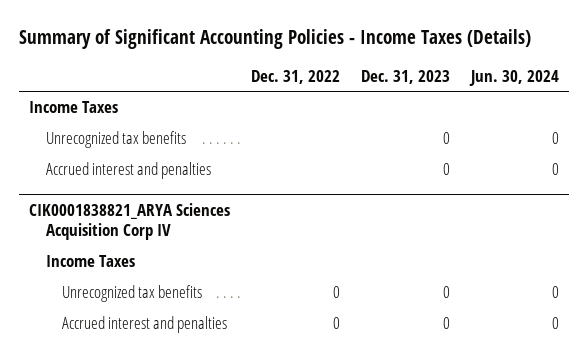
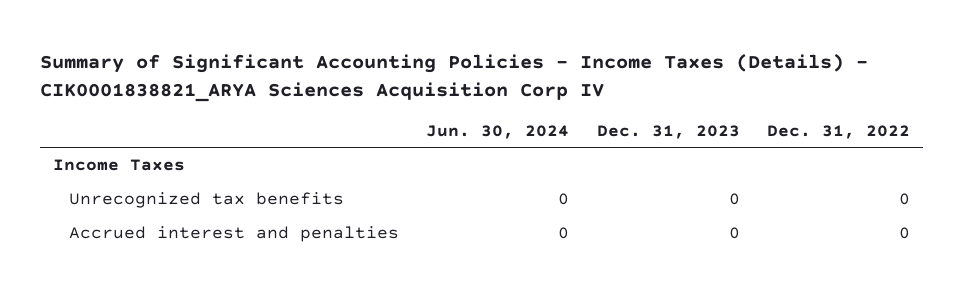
[19,29,532,50] Summary of Significant Accounting Policies - Income Taxes (Details) -> [39,53,868,102] Summary of Significant Accounting Policies - Income Taxes (Details) - CIK0001838821_ARYA Sciences Acquisition Corp IV
[45,131,186,149] Unrecognized tax benefits -> none
[45,162,211,180] Accrued interest and penalties -> none
[29,203,231,241] CIK0001838821_ARYA Sciences Acquisition Corp IV -> none
[45,255,135,268] Income Taxes -> none

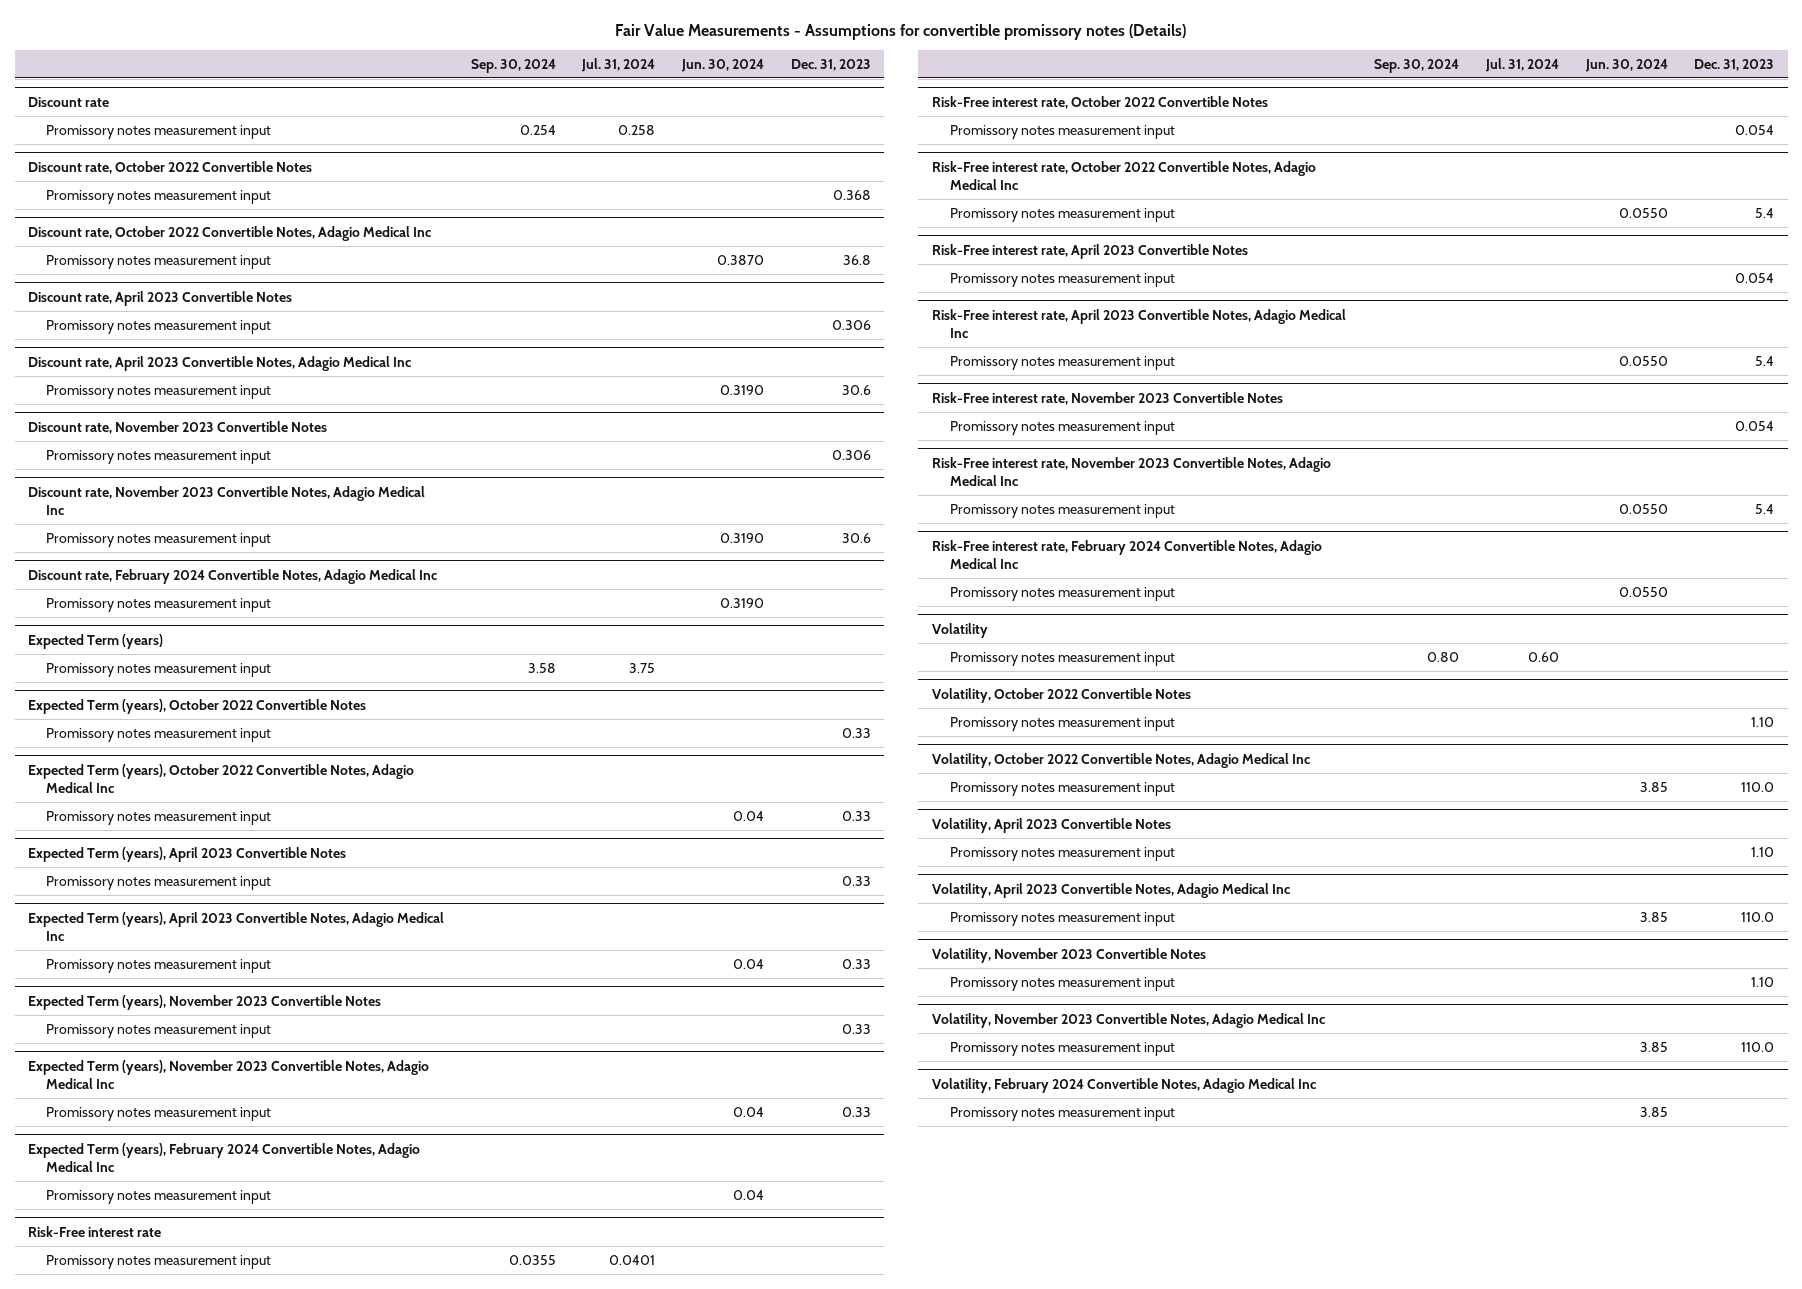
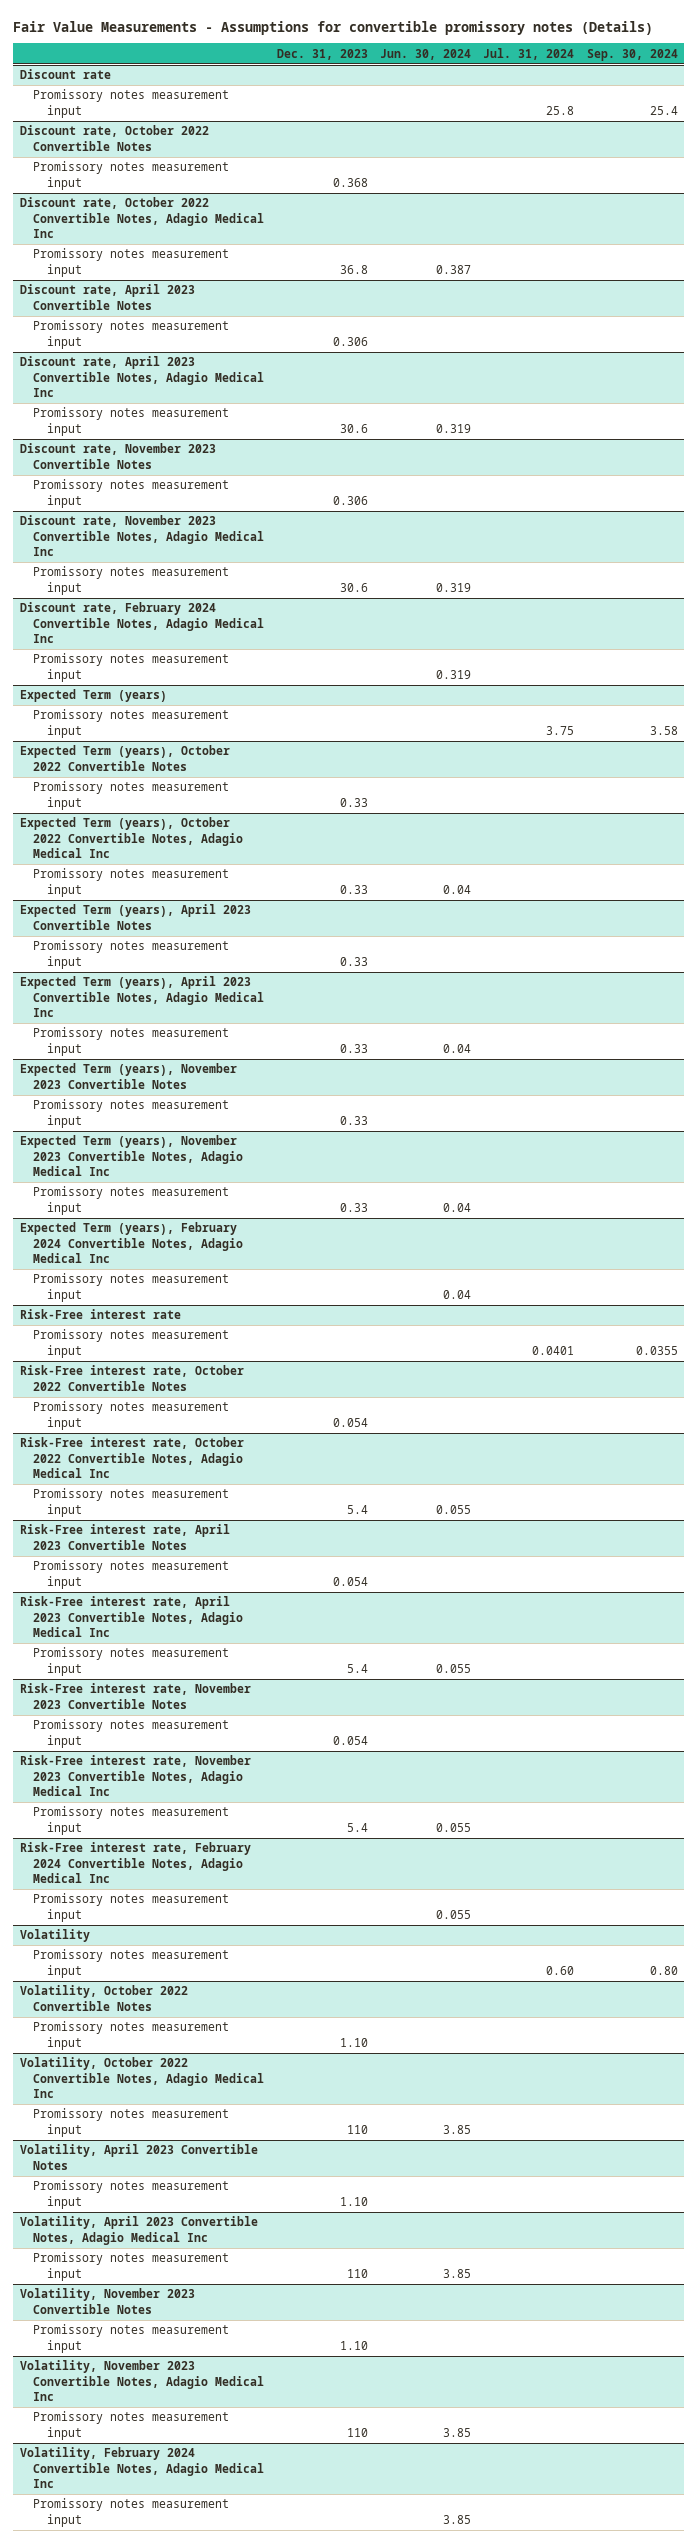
[519,124,556,135] 0.254 -> [649,105,678,115] 25.4
[618,124,656,135] 0.258 -> [546,105,575,115] 25.8
[716,254,764,265] 0.3870 -> [436,264,472,274] 0.387
[719,384,764,395] 0.3190 -> [436,423,472,433] 0.319
[719,532,764,543] 0.3190 -> [436,582,472,592] 0.319
[719,597,764,608] 0.3190 -> [436,669,472,679] 0.319
[1618,207,1668,218] 0.0550 -> [436,1504,472,1514] 0.055
[1618,355,1668,366] 0.0550 -> [436,1663,472,1673] 0.055
[1618,503,1668,514] 0.0550 -> [436,1822,472,1832] 0.055
[1618,586,1668,597] 0.0550 -> [436,1909,472,1919] 0.055
[1741,781,1775,792] 110.0 -> [346,2124,368,2134] 110
[1741,911,1775,922] 110.0 -> [346,2268,368,2278] 110
[1741,1041,1775,1052] 110.0 -> [346,2427,368,2437] 110

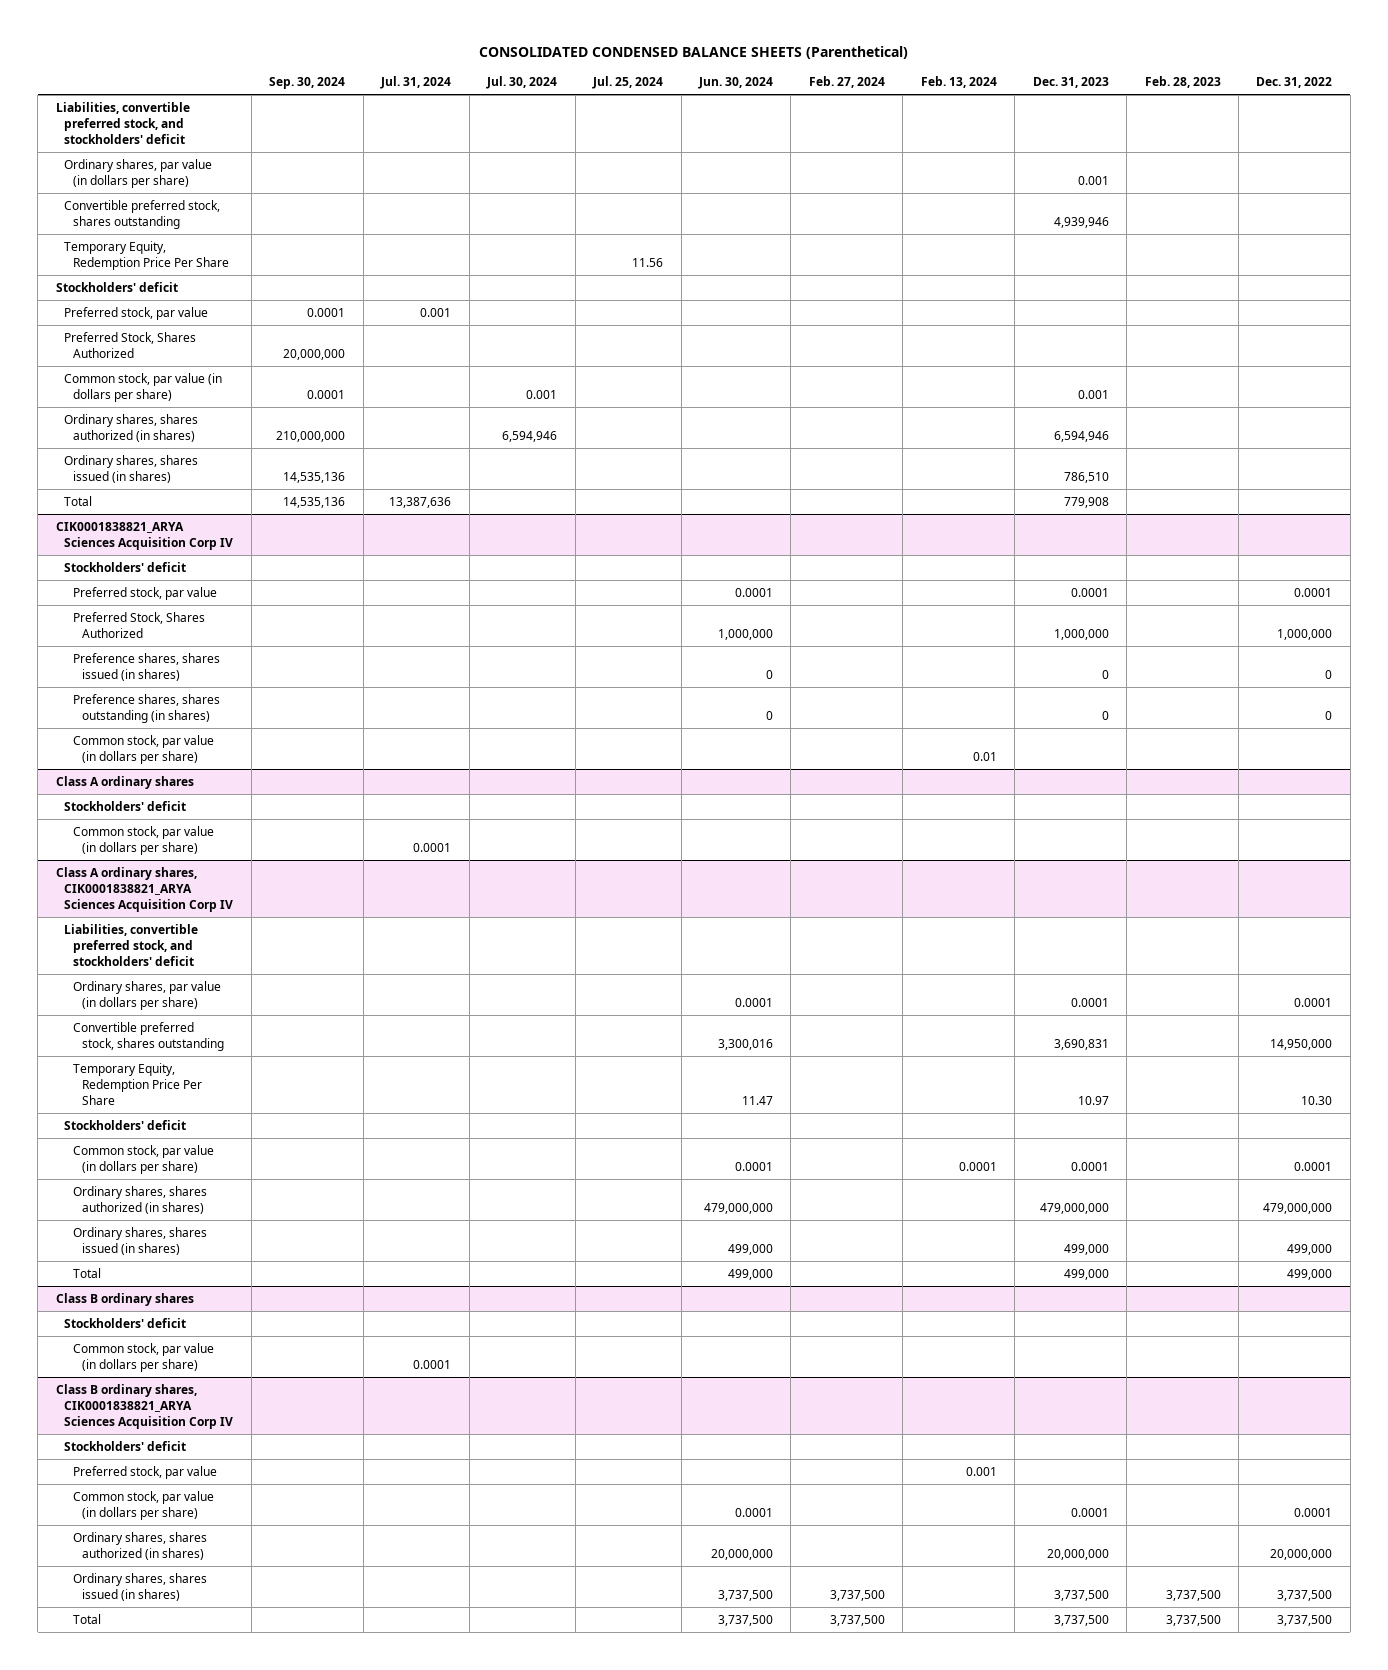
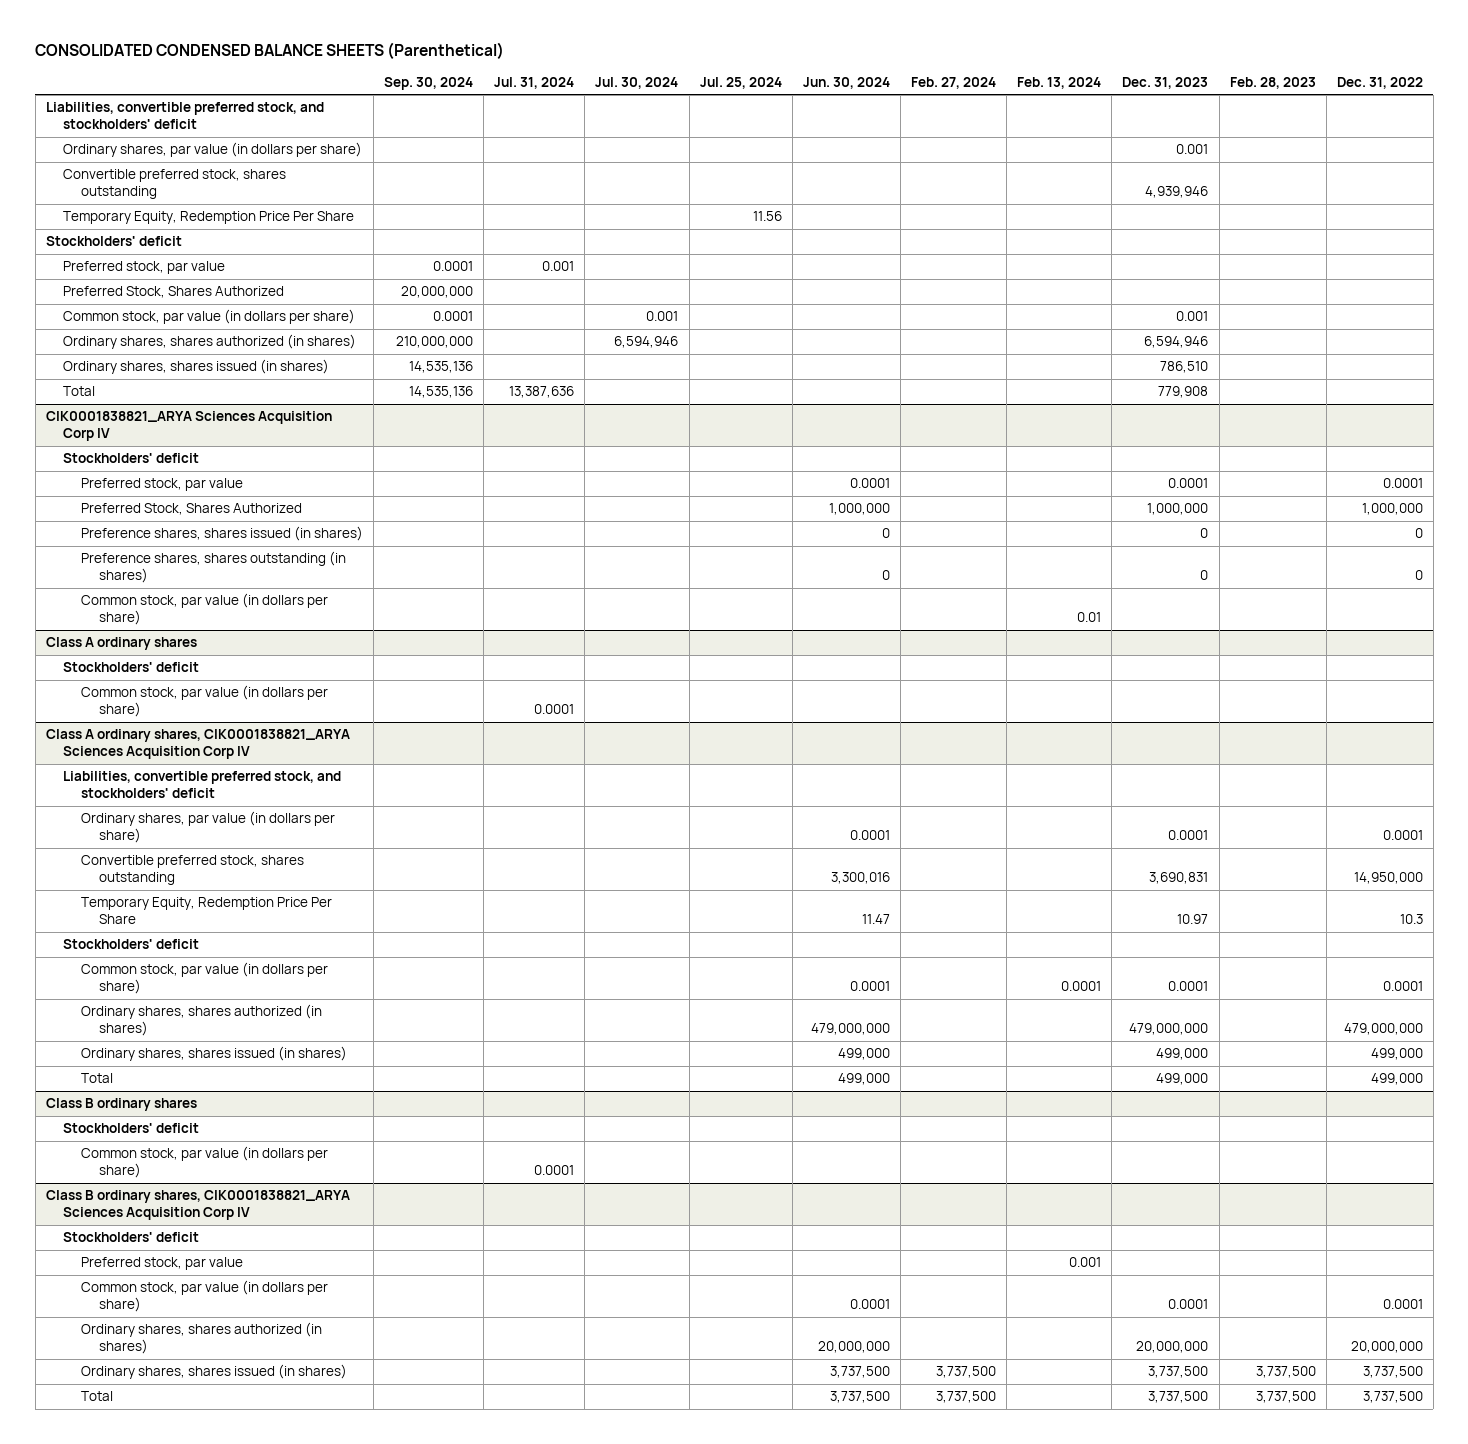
[1301,1095,1333,1105] 10.30 -> [1399,914,1423,925] 10.3

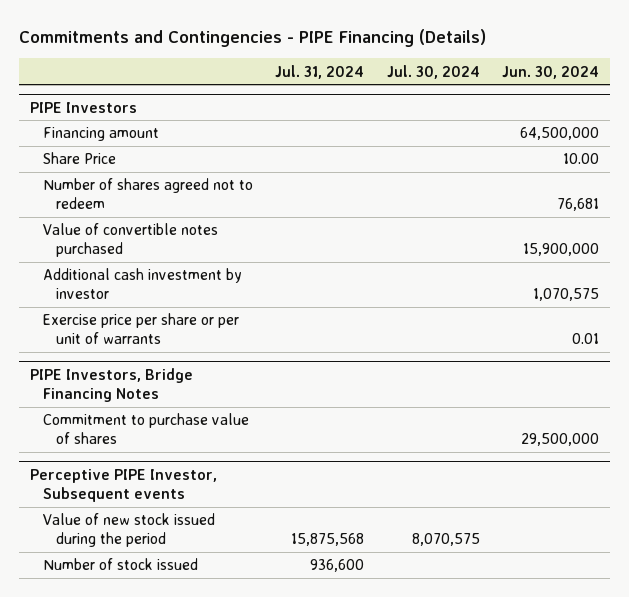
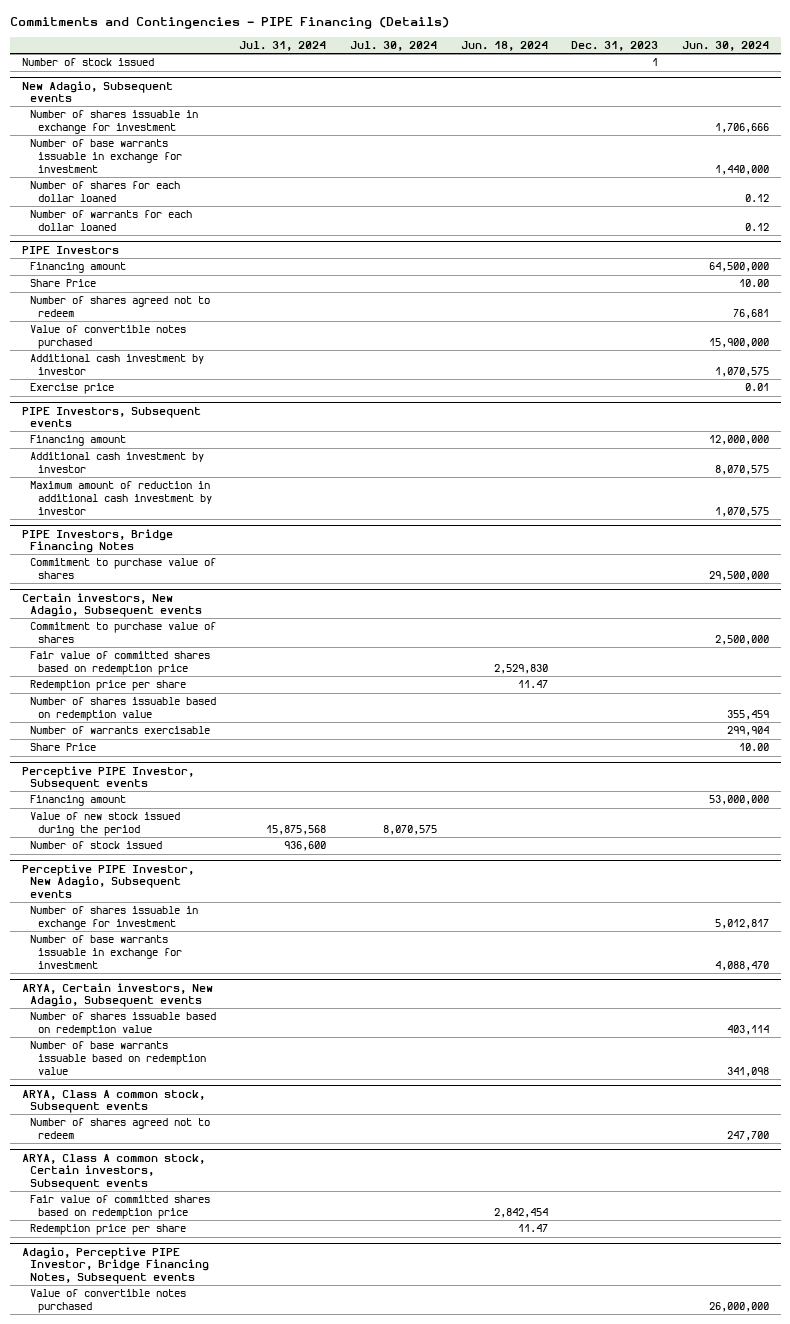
none -> [460,41,548,52] Jun. 18, 2024
none -> [571,41,659,52] Dec. 31, 2023
none -> [21,58,154,67] Number of stock issued
none -> [21,80,173,103] New Adagio, Subsequent events
none -> [29,110,198,134] Number of shares issuable in exchange for investment
none -> [29,139,183,173] Number of base warrants issuable in exchange for investment
none -> [29,181,180,202] Number of shares for each dollar loaned
none -> [29,210,192,231] Number of warrants for each dollar loaned
[43,313,240,345] Exercise price per share or per unit of warrants -> [29,383,114,395] Exercise price
none -> [21,406,201,428] PIPE Investors, Subsequent events
none -> [29,435,126,447] Financing amount
none -> [29,452,204,473] Additional cash investment by investor
none -> [29,481,213,515] Maximum amount of reduction in additional cash investment by investor
none -> [21,592,202,618] Certain investors, New Adagio, Subsequent events
none -> [29,622,216,643] Commitment to purchase value of shares
none -> [29,651,210,675] Fair value of committed shares based on redemption price
none -> [29,680,186,692] Redemption price per share
none -> [29,697,216,721] Number of shares issuable based on redemption value
none -> [29,726,210,735] Number of warrants exercisable
none -> [29,743,96,752] Share Price
none -> [29,795,126,807] Financing amount
none -> [21,863,194,898] Perceptive PIPE Investor, New Adagio, Subsequent events
none -> [29,906,198,930] Number of shares issuable in exchange for investment
none -> [29,935,183,969] Number of base warrants issuable in exchange for investment
none -> [21,982,213,1008] ARYA, Certain investors, New Adagio, Subsequent events
none -> [29,1012,216,1036] Number of shares issuable based on redemption value
none -> [29,1041,207,1075] Number of base warrants issuable based on redemption value
none -> [21,1089,205,1114] ARYA, Class A common stock, Subsequent events
none -> [29,1118,210,1139] Number of shares agreed not to redeem
none -> [21,1153,205,1190] ARYA, Class A common stock, Certain investors, Subsequent events
none -> [29,1195,210,1219] Fair value of committed shares based on redemption price
none -> [29,1224,186,1236] Redemption price per share
none -> [21,1246,209,1284] Adagio, Perceptive PIPE Investor, Bridge Financing Notes, Subsequent events
none -> [29,1289,186,1313] Value of convertible notes purchased

